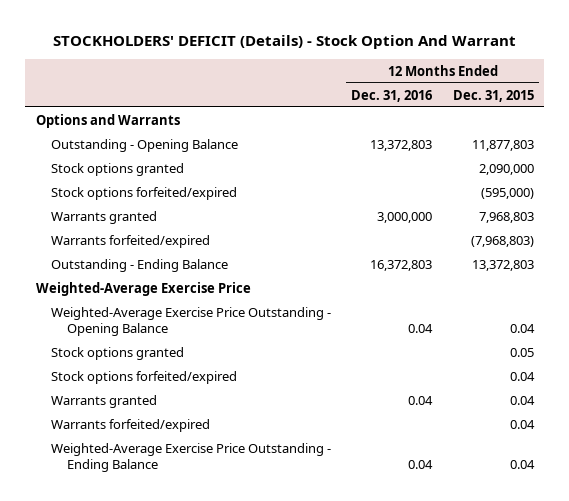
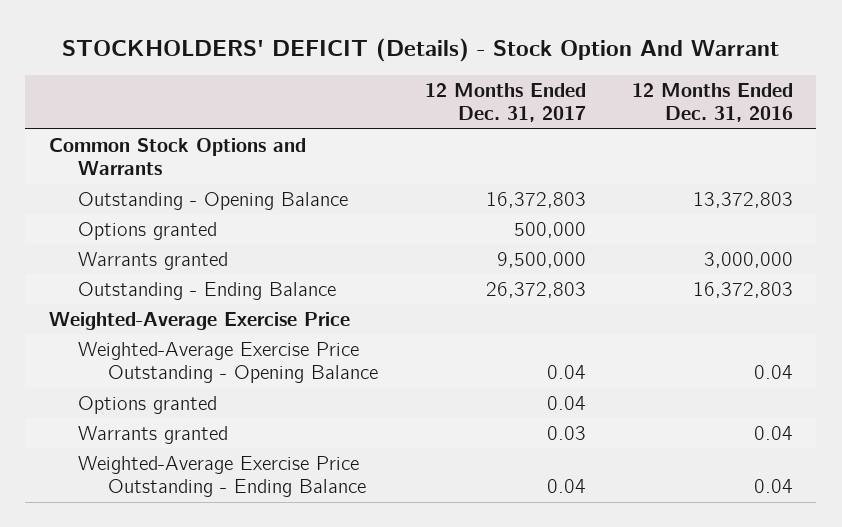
[452,89,534,102] Dec. 31, 2015 -> none
none -> [424,83,586,123] 12 Months Ended Dec. 31, 2017
[35,113,180,128] Options and Warrants -> [48,137,306,176] Common Stock Options and Warrants
[51,186,238,200] Stock options forfeited/expired -> none
[51,162,185,176] Stock options granted -> [78,221,218,240] Options granted
[51,234,211,248] Warrants forfeited/expired -> none
[51,370,238,384] Stock options forfeited/expired -> none
[51,346,185,360] Stock options granted -> [78,395,218,414] Options granted
[51,418,211,432] Warrants forfeited/expired -> none

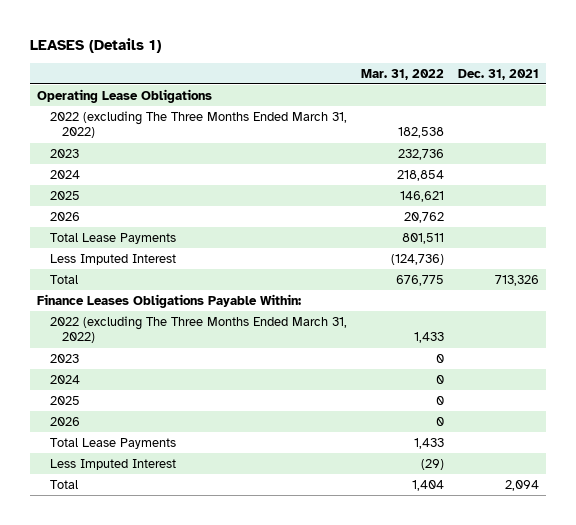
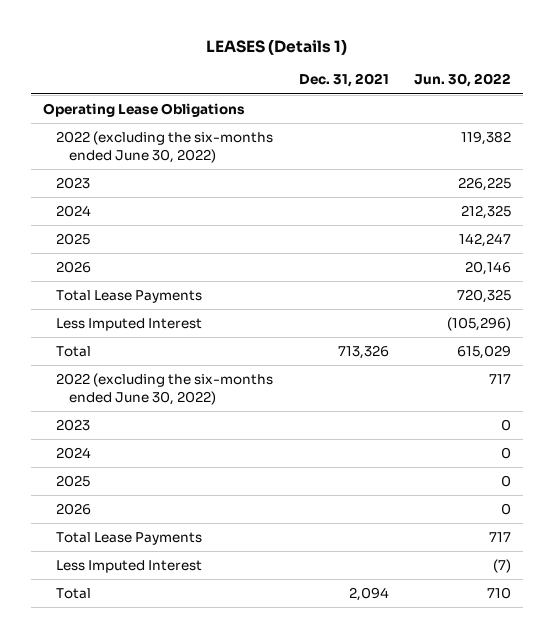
[360,68,444,80] Mar. 31, 2022 -> none
none -> [413,73,511,88] Jun. 30, 2022
[49,110,347,139] 2022 (excluding The Three Months Ended March 31, 2022) -> [56,131,274,163] 2022 (excluding the six-months ended June 30, 2022)
[37,293,302,308] Finance Leases Obligations Payable Within: -> none
[49,315,347,344] 2022 (excluding The Three Months Ended March 31, 2022) -> [56,373,274,405] 2022 (excluding the six-months ended June 30, 2022)

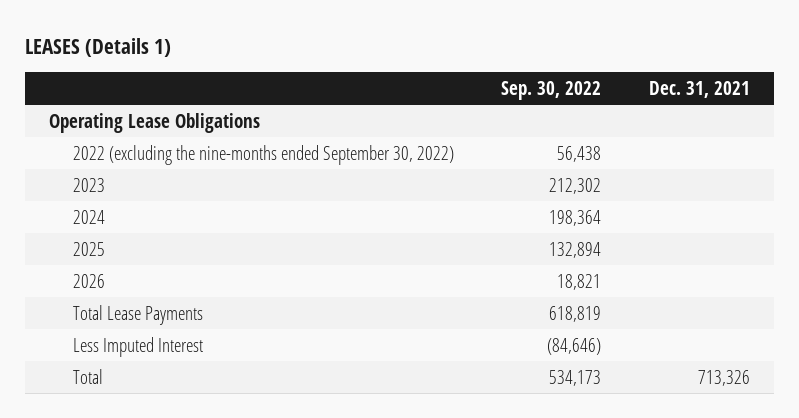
[413,73,511,88] Jun. 30, 2022 -> none
none -> [501,80,602,100] Sep. 30, 2022
[56,131,274,163] 2022 (excluding the six-months ended June 30, 2022) -> [73,144,455,165] 2022 (excluding the nine-months ended September 30, 2022)
[56,373,274,405] 2022 (excluding the six-months ended June 30, 2022) -> none
[56,419,91,432] 2023 -> none
[56,447,92,460] 2024 -> none
[56,475,91,488] 2025 -> none
[56,503,92,516] 2026 -> none
[56,532,203,546] Total Lease Payments -> none
[56,560,203,574] Less Imputed Interest -> none
[56,588,92,600] Total -> none

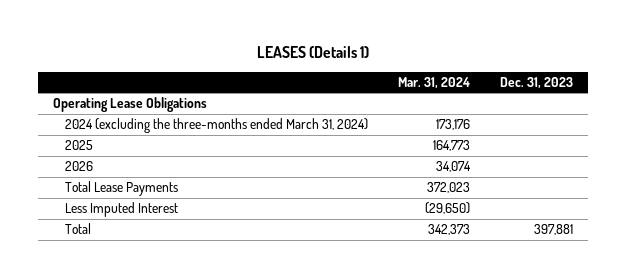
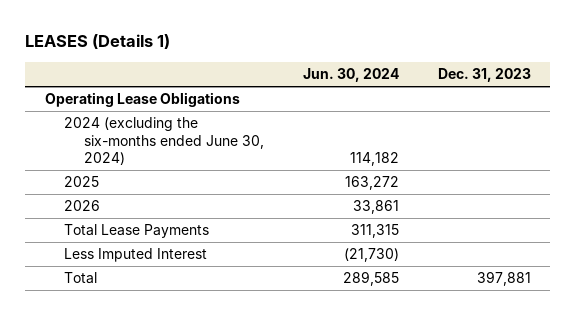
[397,76,470,89] Mar. 31, 2024 -> none
none -> [302,68,399,83] Jun. 30, 2024
[64,118,368,134] 2024 (excluding the three-months ended March 31, 2024) -> [64,117,264,166] 2024 (excluding the six-months ended June 30, 2024)

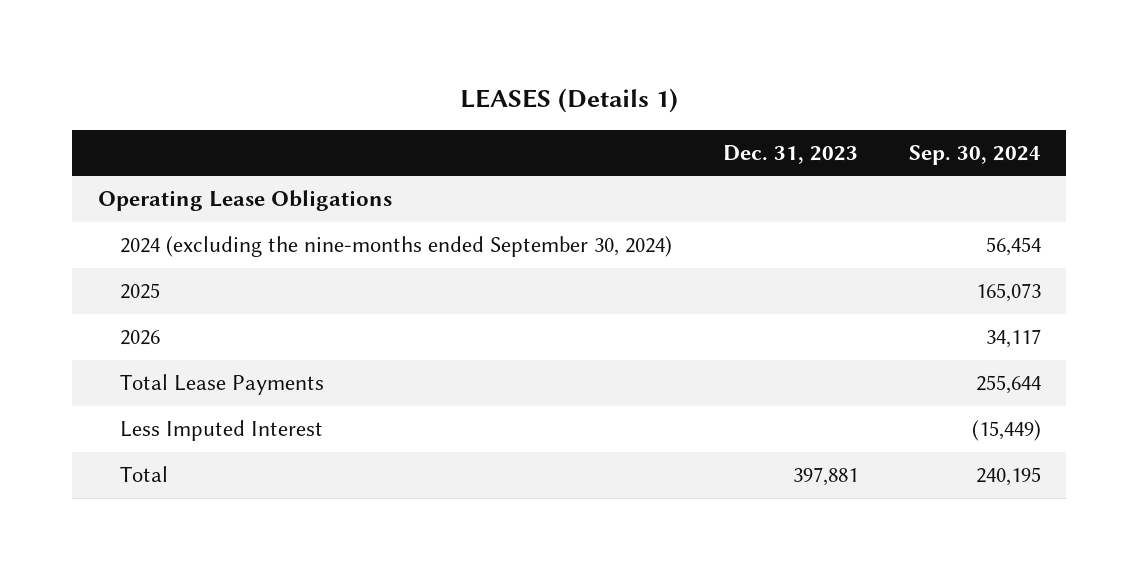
[302,68,399,83] Jun. 30, 2024 -> none
none -> [908,144,1041,165] Sep. 30, 2024
[64,117,264,166] 2024 (excluding the six-months ended June 30, 2024) -> [120,236,673,258] 2024 (excluding the nine-months ended September 30, 2024)

